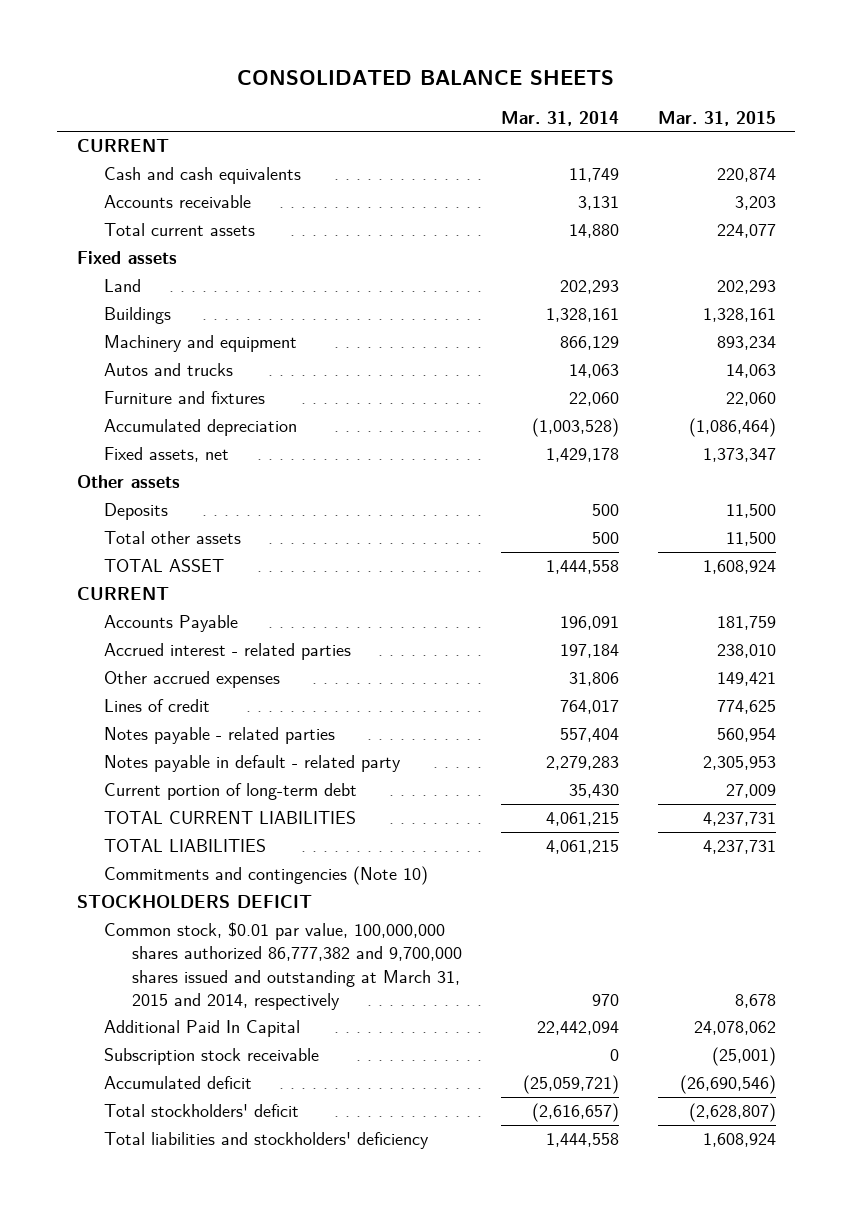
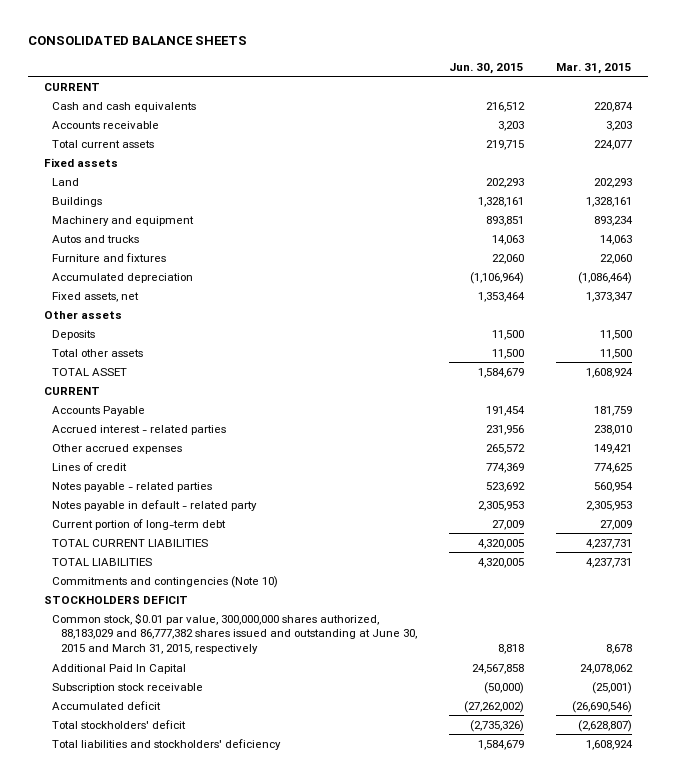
[501,110,620,126] Mar. 31, 2014 -> none
none -> [449,62,525,74] Jun. 30, 2015
[104,922,463,1010] Common stock, $0.01 par value, 100,000,000 shares authorized 86,777,382 and 9,700,000 shares issued and outstanding at March 31, 2015 and 2014, respectively -> [52,612,418,655] Common stock, $0.01 par value, 300,000,000 shares authorized, 88,183,029 and 86,777,382 shares issued and outstanding at June 30, 2015 and March 31, 2015, respectively

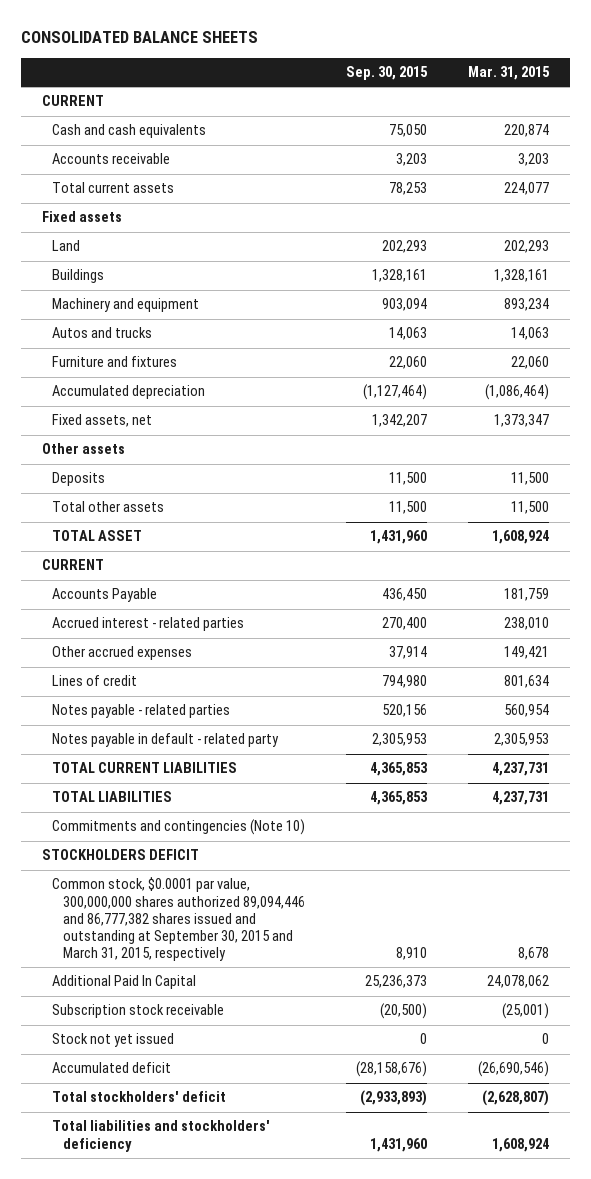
[449,62,525,74] Jun. 30, 2015 -> none
none -> [346,66,429,81] Sep. 30, 2015
[594,462,633,473] 774,625 -> [504,675,550,689] 801,634
[52,518,227,530] Current portion of long-term debt -> none
[52,612,418,655] Common stock, $0.01 par value, 300,000,000 shares authorized, 88,183,029 and 86,777,382 shares issued and outstanding at June 30, 2015 and March 31, 2015, respectively -> [52,877,305,962] Common stock, $0.0001 par value, 300,000,000 shares authorized 89,094,446 and 86,777,382 shares issued and outstanding at September 30, 2015 and March 31, 2015, respectively
none -> [52,1033,175,1048] Stock not yet issued

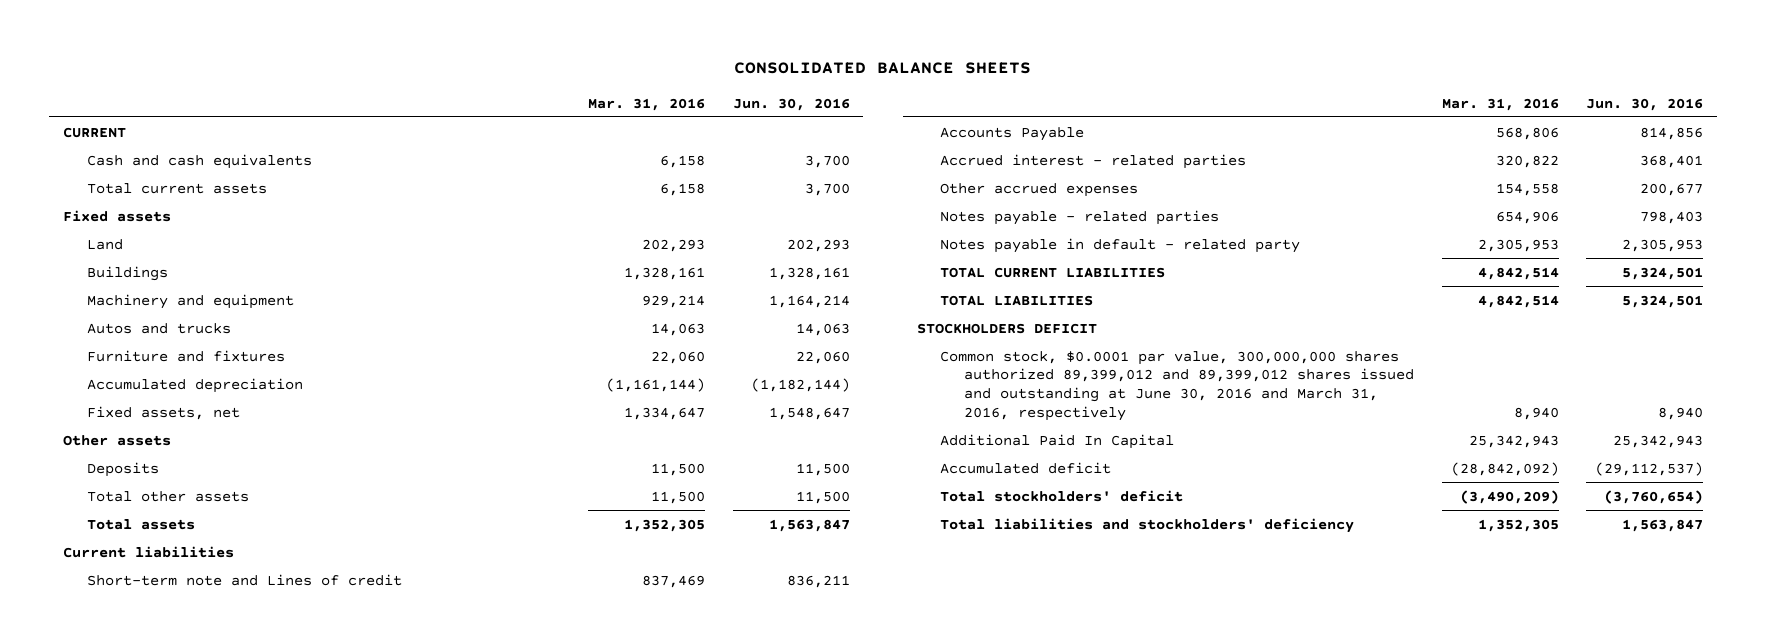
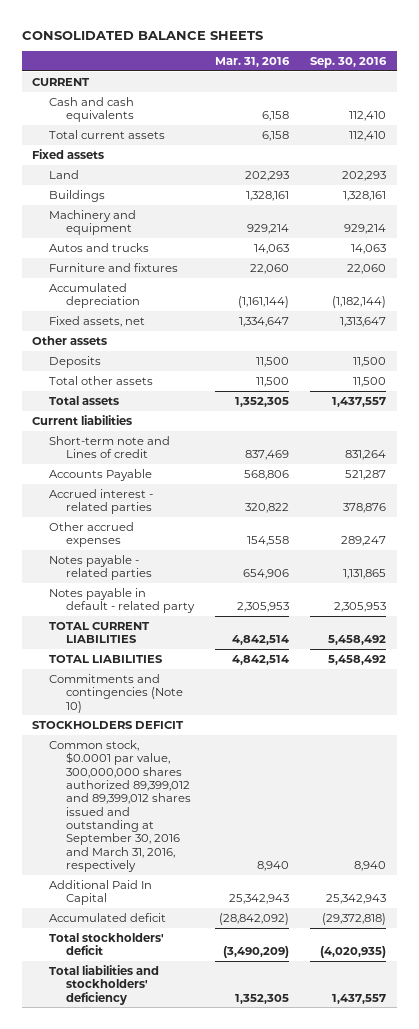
[732,97,850,111] Jun. 30, 2016 -> none
none -> [310,57,388,69] Sep. 30, 2016
none -> [49,673,184,713] Commitments and contingencies (Note 10)
[940,350,1415,421] Common stock, $0.0001 par value, 300,000,000 shares authorized 89,399,012 and 89,399,012 shares issued and outstanding at June 30, 2016 and March 31, 2016, respectively -> [49,739,192,872] Common stock, $0.0001 par value, 300,000,000 shares authorized 89,399,012 and 89,399,012 shares issued and outstanding at September 30, 2016 and March 31, 2016, respectively

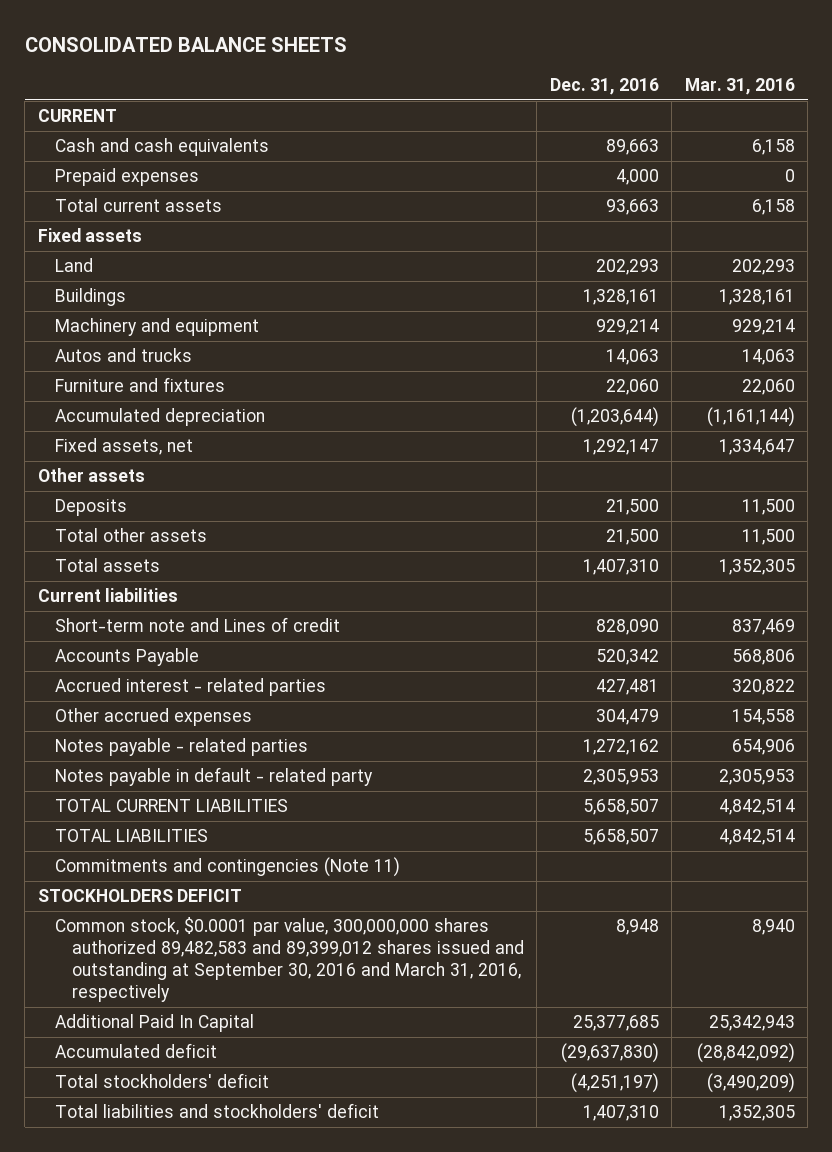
[310,57,388,69] Sep. 30, 2016 -> none
none -> [549,77,659,95] Dec. 31, 2016
none -> [54,168,199,187] Prepaid expenses
[49,673,184,713] Commitments and contingencies (Note 10) -> [54,857,400,878] Commitments and contingencies (Note 11)
[49,739,192,872] Common stock, $0.0001 par value, 300,000,000 shares authorized 89,399,012 and 89,399,012 shares issued and outstanding at September 30, 2016 and March 31, 2016, respectively -> [54,917,524,1002] Common stock, $0.0001 par value, 300,000,000 shares authorized 89,482,583 and 89,399,012 shares issued and outstanding at September 30, 2016 and March 31, 2016, respectively
[49,964,160,1005] Total liabilities and stockholders' deficiency -> [54,1103,379,1119] Total liabilities and stockholders' deficit

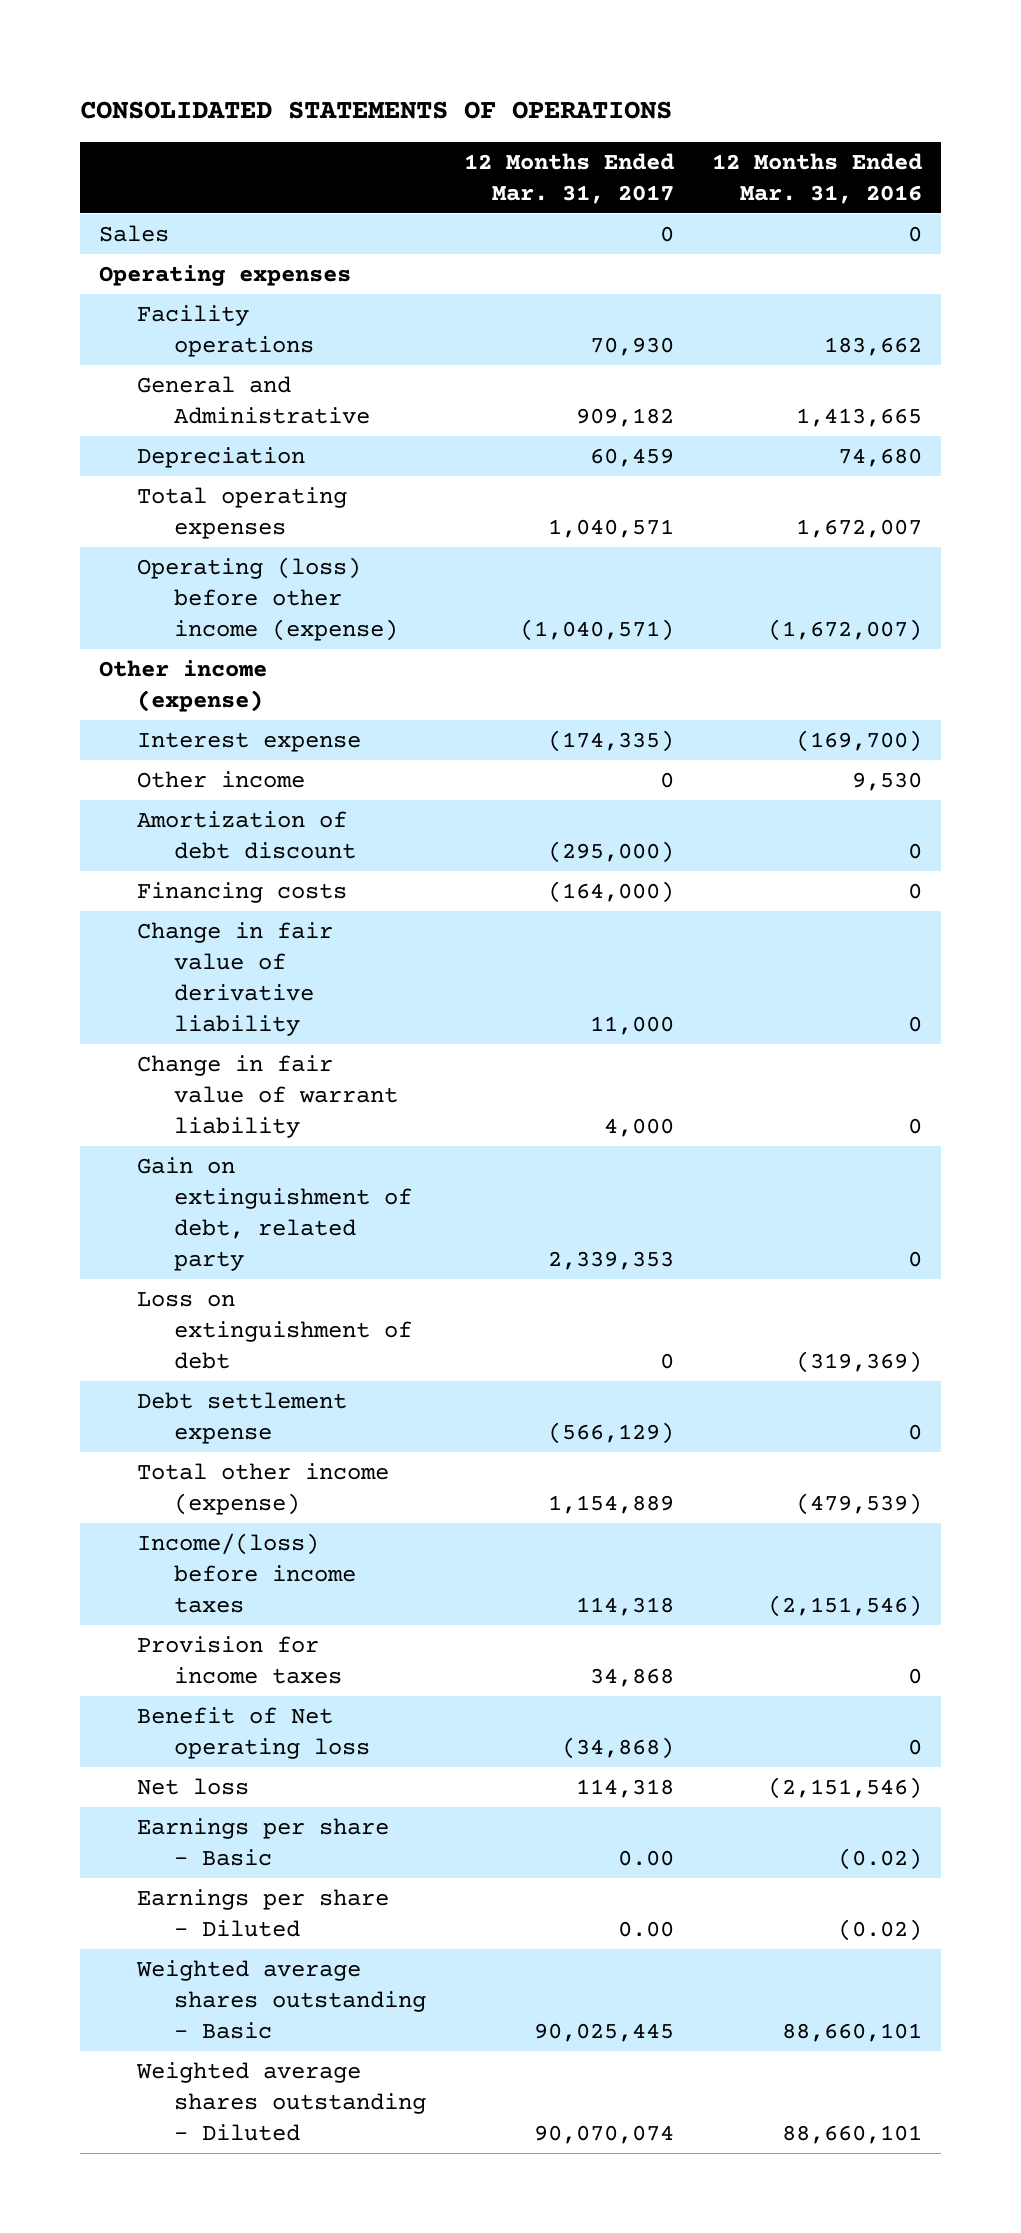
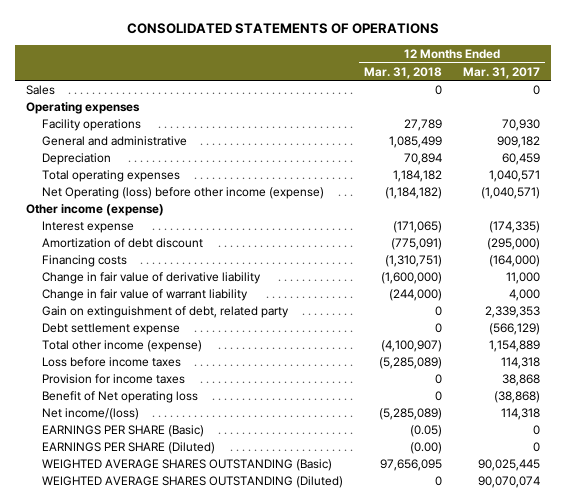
[711,152,922,204] 12 Months Ended Mar. 31, 2016 -> none
none -> [363,66,442,79] Mar. 31, 2018
[136,375,371,424] General and Administrative -> [41,135,187,146] General and administrative
[136,556,399,641] Operating (loss) before other income (expense) -> [41,186,324,199] Net Operating (loss) before other income (expense)
[136,770,305,788] Other income -> none
[136,1291,413,1369] Loss on extinguishment of debt -> none
[136,1532,357,1613] Income/(loss) before income taxes -> [41,356,181,367] Loss before income taxes
[590,1667,675,1687] 34,868 -> [501,373,540,386] 38,868
[562,1736,675,1759] (34,868) -> [493,390,540,403] (38,868)
[136,1777,249,1795] Net loss -> [41,407,139,420] Net income/(loss)
[136,1817,389,1866] Earnings per share - Basic -> [41,424,204,437] EARNINGS PER SHARE (Basic)
[618,1849,675,1866] 0.00 -> [532,424,540,435] 0
[136,1888,389,1937] Earnings per share - Diluted -> [41,441,215,454] EARNINGS PER SHARE (Diluted)
[618,1920,675,1937] 0.00 -> [532,441,540,452] 0
[135,1959,427,2039] Weighted average shares outstanding - Basic -> [41,458,332,471] WEIGHTED AVERAGE SHARES OUTSTANDING (Basic)
[135,2061,427,2141] Weighted average shares outstanding - Diluted -> [41,475,343,488] WEIGHTED AVERAGE SHARES OUTSTANDING (Diluted)

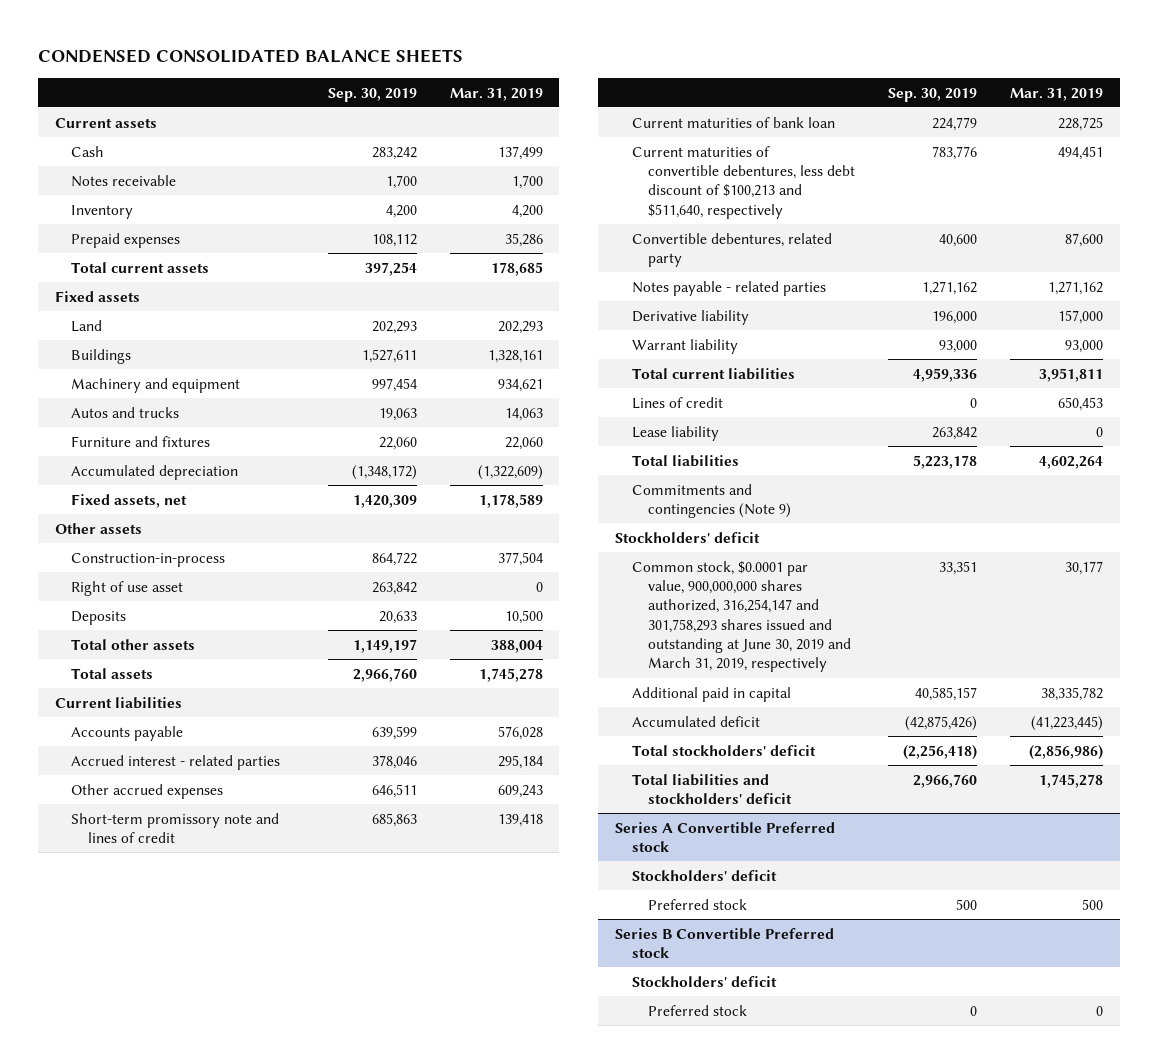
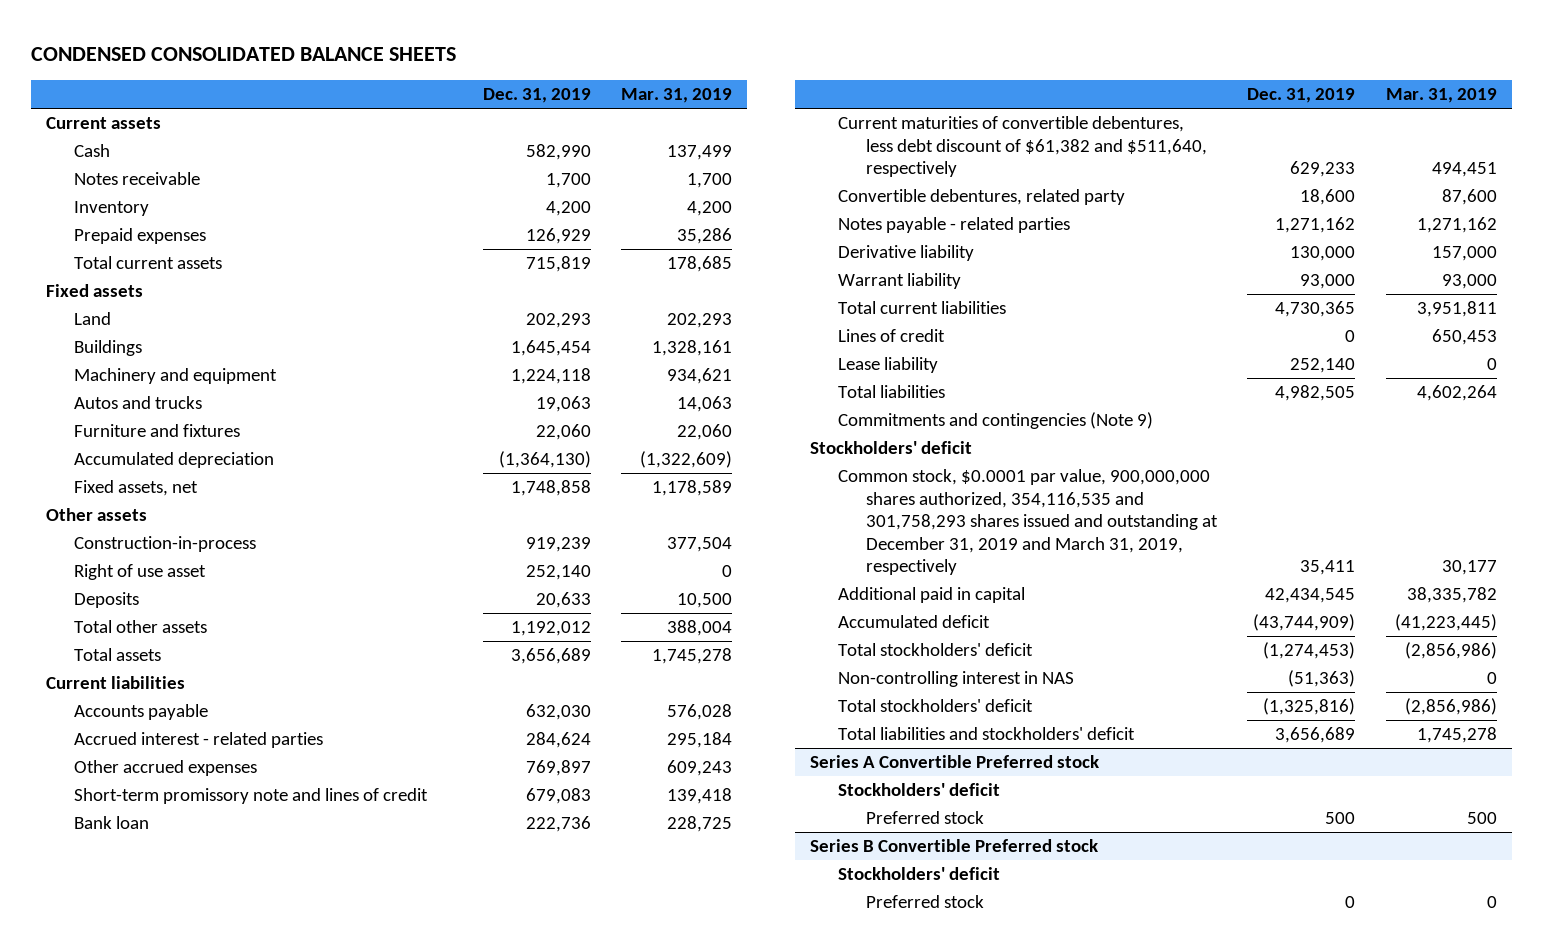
[327,87,417,102] Sep. 30, 2019 -> none
none -> [482,88,591,104] Dec. 31, 2019
[631,116,835,128] Current maturities of bank loan -> [73,816,149,830] Bank loan
[631,145,856,219] Current maturities of convertible debentures, less debt discount of $100,213 and $511,640, respectively -> [838,116,1207,178] Current maturities of convertible debentures, less debt discount of $61,382 and $511,640, respectively
[631,560,852,673] Common stock, $0.0001 par value, 900,000,000 shares authorized, 316,254,147 and 301,758,293 shares issued and outstanding at June 30, 2019 and March 31, 2019, respectively -> [838,469,1218,575] Common stock, $0.0001 par value, 900,000,000 shares authorized, 354,116,535 and 301,758,293 shares issued and outstanding at December 31, 2019 and March 31, 2019, respectively
none -> [838,671,1075,688] Non-controlling interest in NAS
none -> [838,699,1034,713] Total stockholders' deficit

